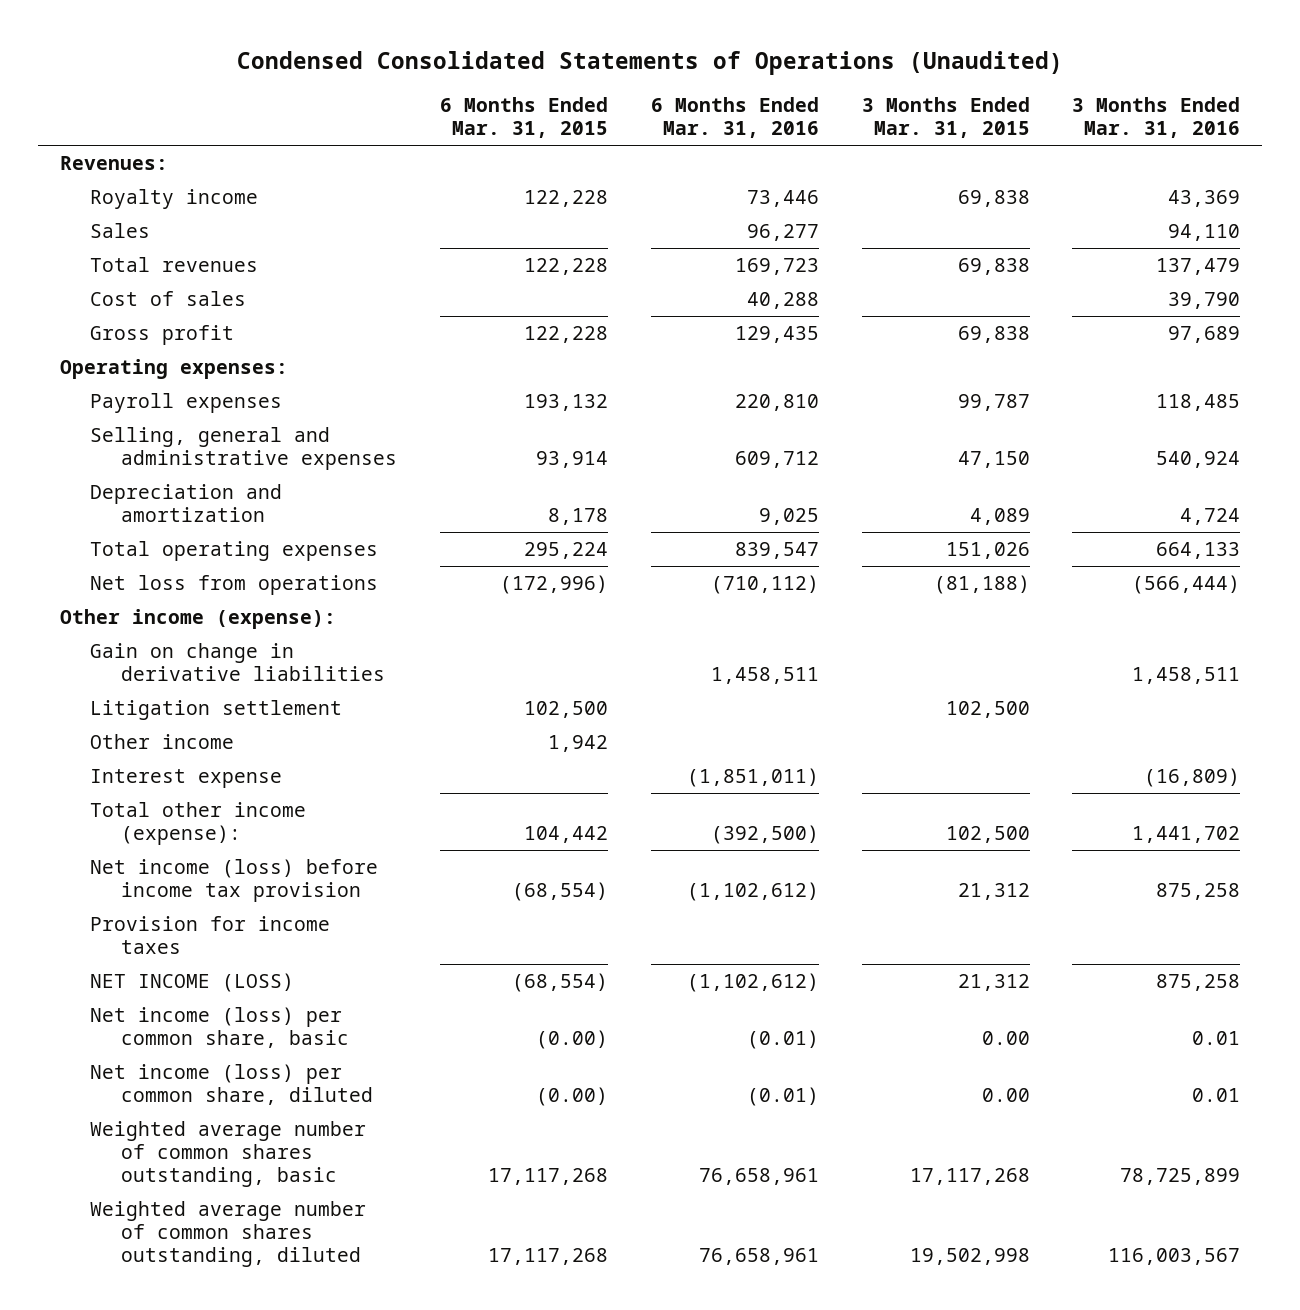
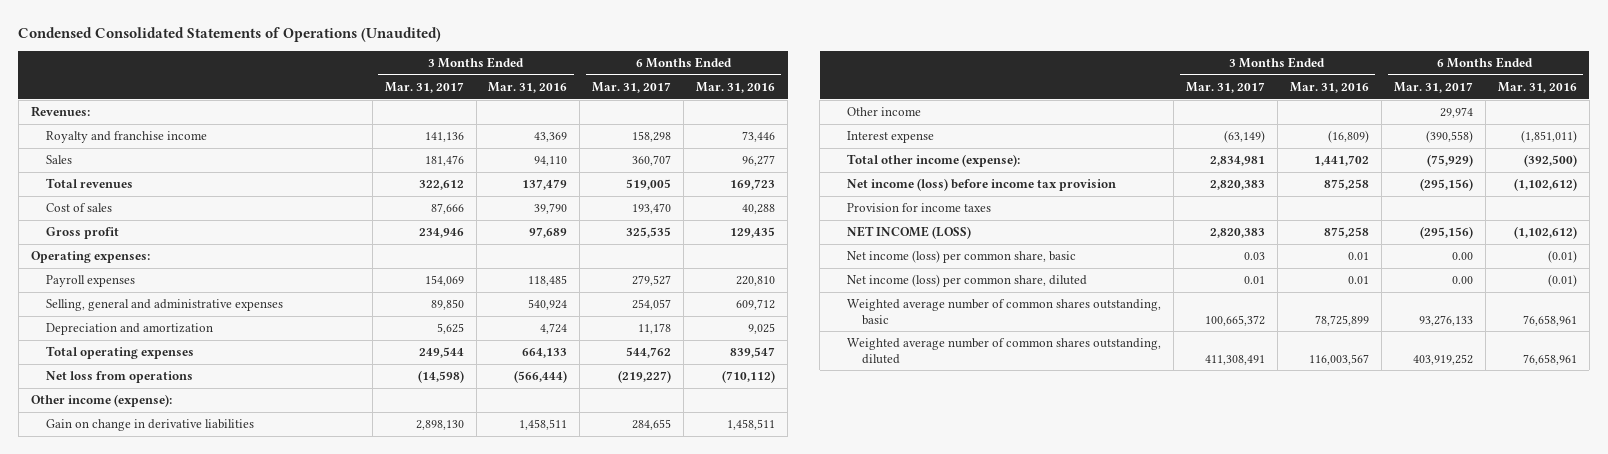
[439,97,608,139] 6 Months Ended Mar. 31, 2015 -> none
[861,97,1030,139] 3 Months Ended Mar. 31, 2015 -> none
none -> [384,81,464,93] Mar. 31, 2017
none -> [592,81,672,93] Mar. 31, 2017
[90,189,259,210] Royalty income -> [45,131,207,144] Royalty and franchise income
[90,700,343,721] Litigation settlement -> none

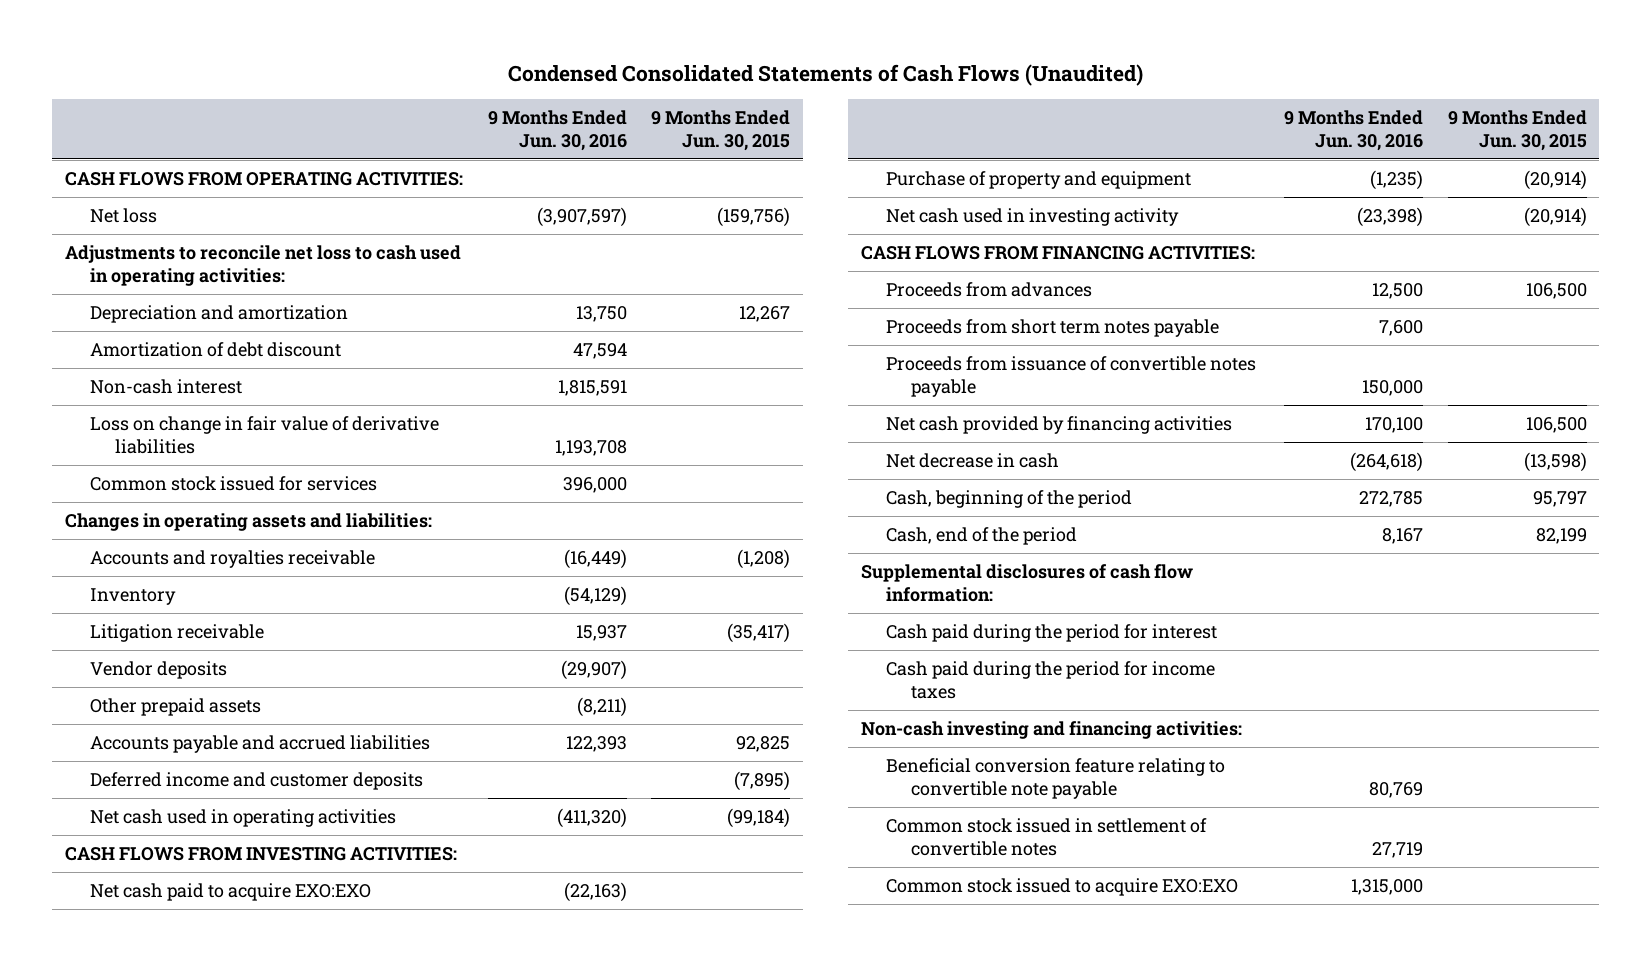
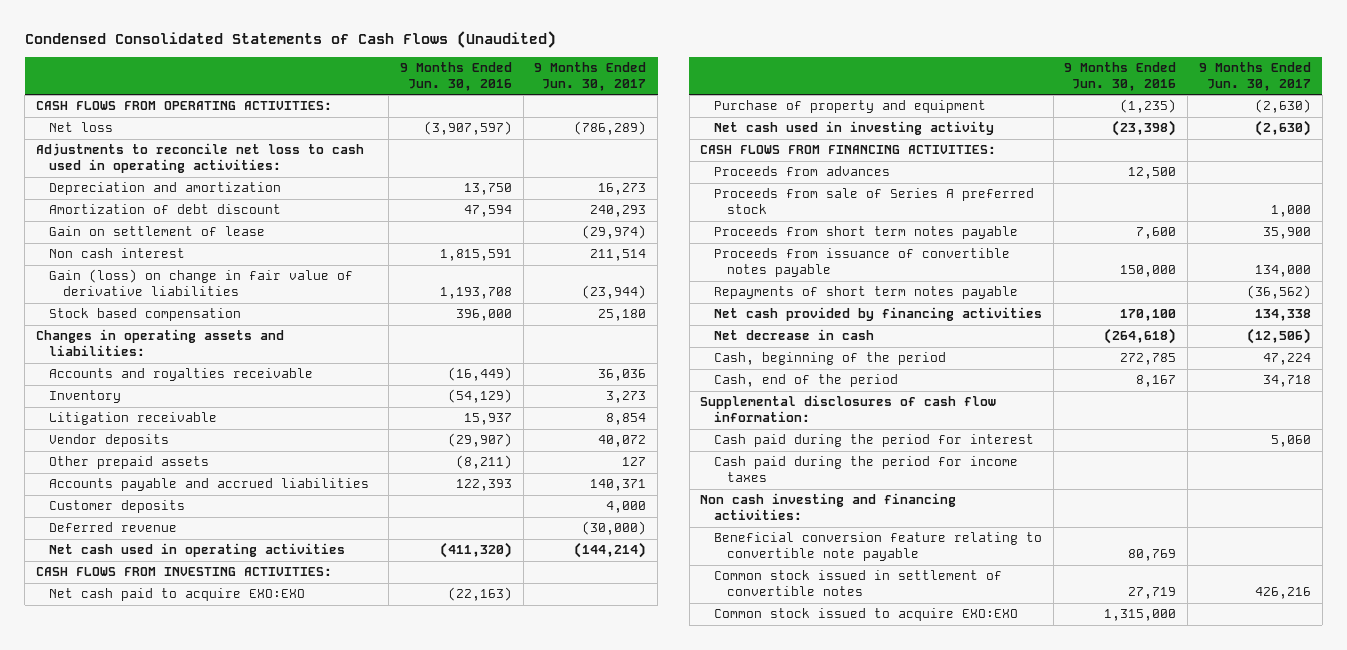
[651,109,791,152] 9 Months Ended Jun. 30, 2015 -> none
none -> [534,61,647,91] 9 Months Ended Jun. 30, 2017
none -> [49,226,266,237] Gain on settlement of lease
[89,378,242,394] Non-cash interest -> [49,248,186,259] Non cash interest
[89,415,439,455] Loss on change in fair value of derivative liabilities -> [49,269,354,296] Gain (loss) on change in fair value of derivative liabilities
[89,475,377,491] Common stock issued for services -> [49,308,242,322] Stock based compensation
[89,771,423,790] Deferred income and customer deposits -> none
none -> [49,500,186,514] Customer deposits
none -> [49,522,178,533] Deferred revenue
none -> [713,188,1034,214] Proceeds from sale of Series A preferred stock
none -> [713,286,1018,300] Repayments of short term notes payable
[860,720,1242,739] Non-cash investing and financing activities: -> [700,493,957,520] Non cash investing and financing activities:

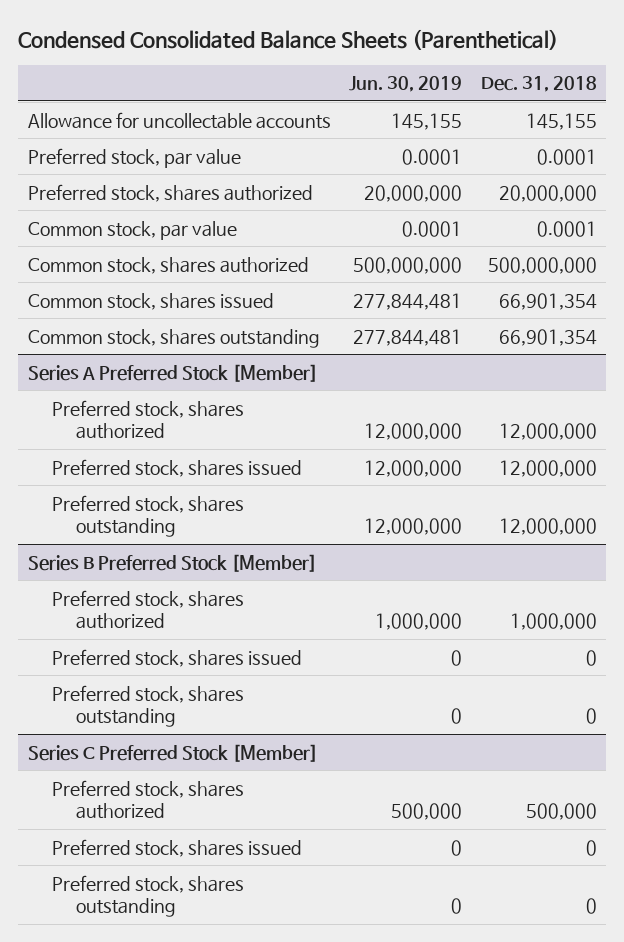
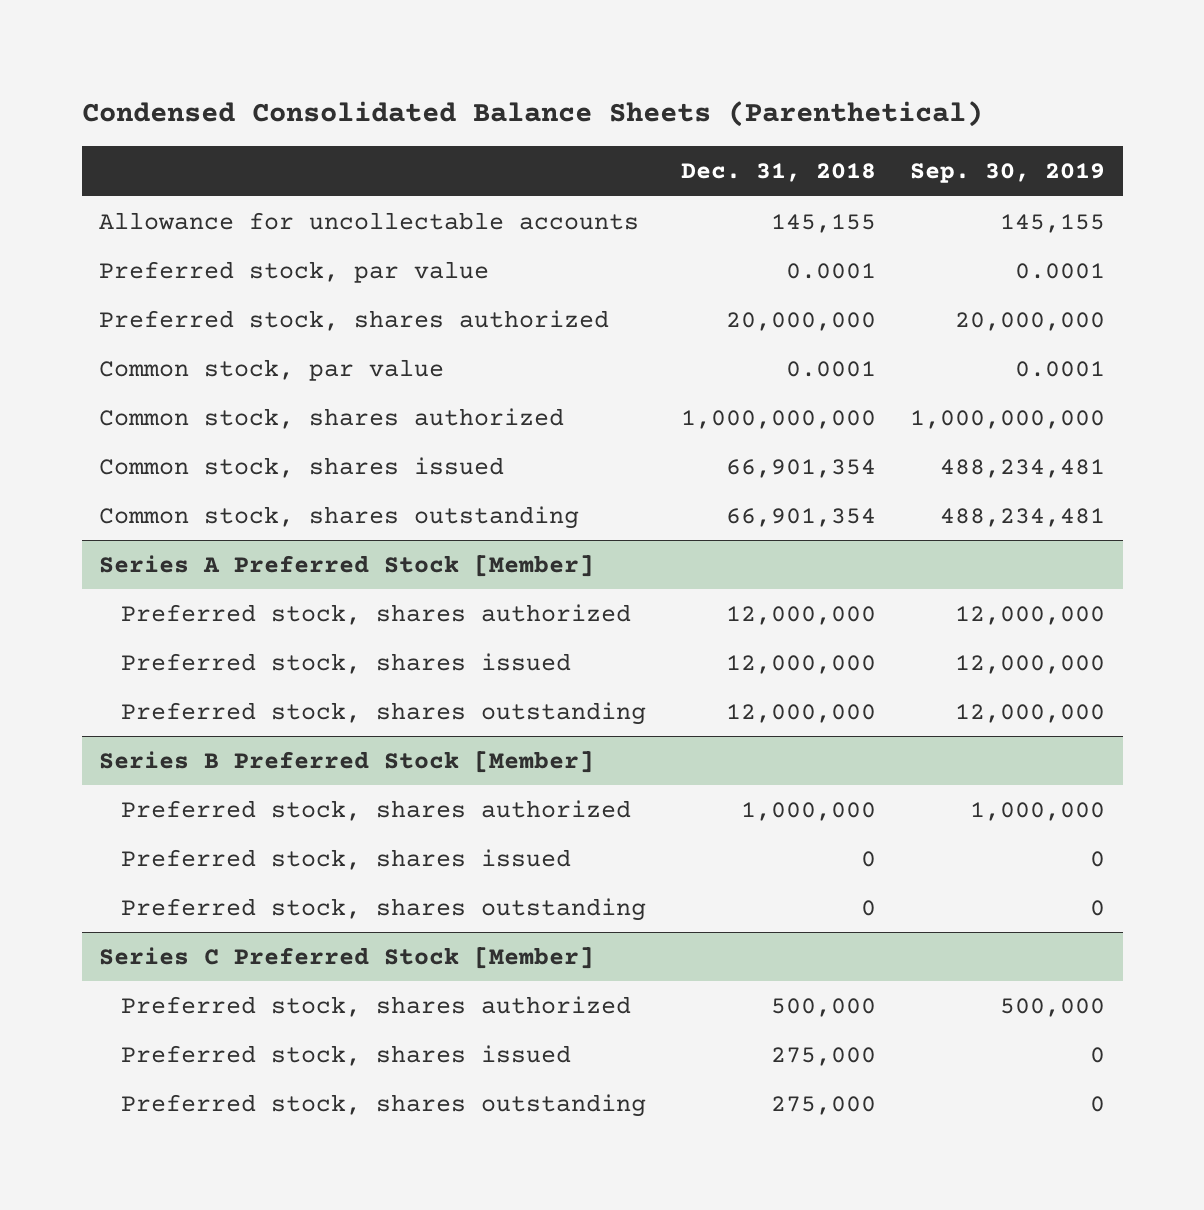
[349,76,463,93] Jun. 30, 2019 -> none
none -> [910,163,1106,184] Sep. 30, 2019
[487,256,597,274] 500,000,000 -> [680,409,876,429] 1,000,000,000
[585,839,597,856] 0 -> [770,1046,876,1066] 275,000
[585,898,597,915] 0 -> [770,1095,876,1115] 275,000

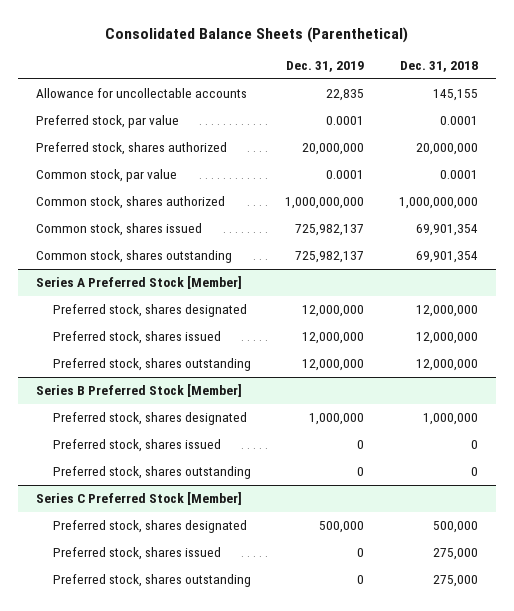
[81,101,983,128] Condensed Consolidated Balance Sheets (Parenthetical) -> [104,26,408,43] Consolidated Balance Sheets (Parenthetical)
[910,163,1106,184] Sep. 30, 2019 -> none
none -> [286,61,365,73] Dec. 31, 2019
[725,458,876,478] 66,901,354 -> [416,224,479,237] 69,901,354
[725,507,876,527] 66,901,354 -> [416,251,479,264] 69,901,354
[121,603,632,625] Preferred stock, shares authorized -> [52,304,247,318] Preferred stock, shares designated
[121,799,632,821] Preferred stock, shares authorized -> [52,412,247,426] Preferred stock, shares designated
[121,995,632,1017] Preferred stock, shares authorized -> [52,520,247,534] Preferred stock, shares designated

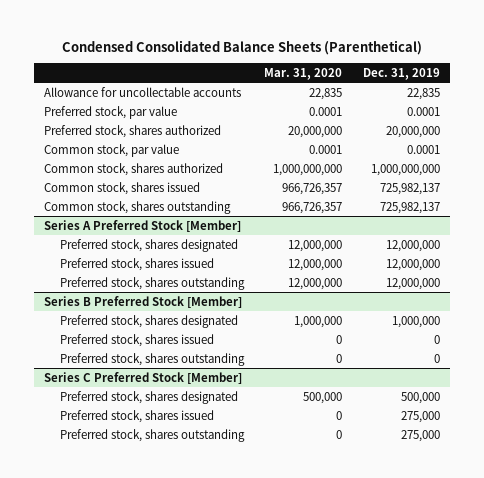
[104,26,408,43] Consolidated Balance Sheets (Parenthetical) -> [61,39,422,55] Condensed Consolidated Balance Sheets (Parenthetical)
[400,61,479,73] Dec. 31, 2018 -> none
none -> [264,67,343,80] Mar. 31, 2020
[357,548,365,558] 0 -> [400,410,440,423] 275,000
[357,575,365,585] 0 -> [400,429,440,442] 275,000

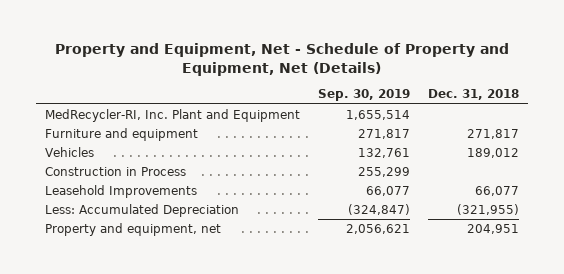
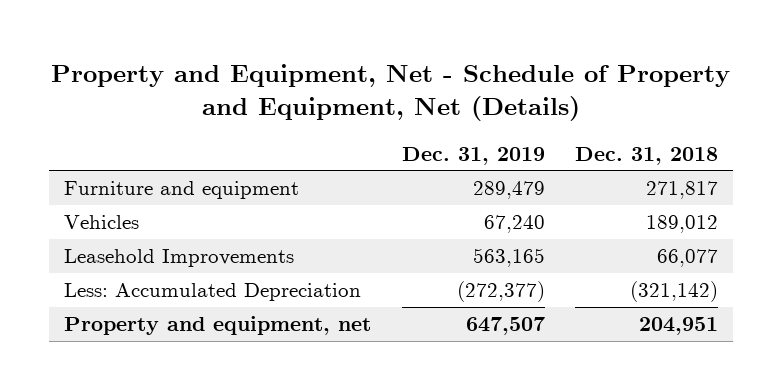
[317,89,410,102] Sep. 30, 2019 -> none
none -> [401,146,545,165] Dec. 31, 2019
[44,109,300,123] MedRecycler-RI, Inc. Plant and Equipment -> none
[44,167,186,177] Construction in Process -> none
[456,204,519,216] (321,955) -> [630,281,719,303] (321,142)

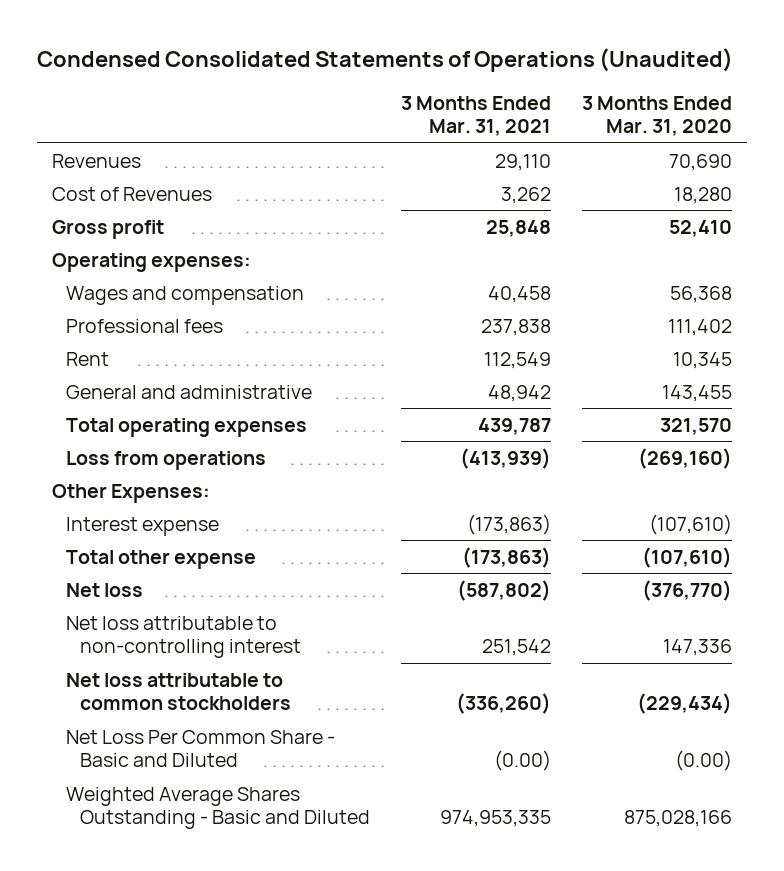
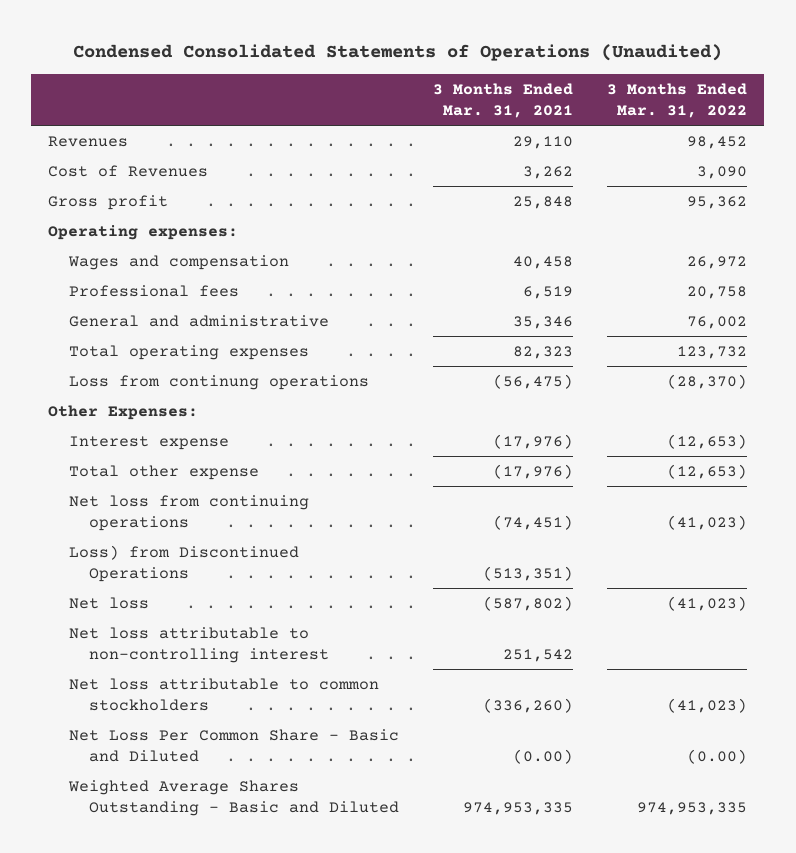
[581,95,732,136] 3 Months Ended Mar. 31, 2020 -> none
none -> [607,83,748,118] 3 Months Ended Mar. 31, 2022
[65,351,109,366] Rent -> none
[480,318,551,336] 237,838 -> [523,285,574,299] 6,519
[487,384,551,402] 48,942 -> [513,315,574,329] 35,346
[477,417,551,435] 439,787 -> [513,345,574,359] 82,323
[65,450,266,470] Loss from operations -> [68,374,369,390] Loss from continung operations
[459,447,551,469] (413,939) -> [493,373,574,389] (56,475)
[466,513,551,535] (173,863) -> [493,433,574,449] (17,976)
[461,546,551,568] (173,863) -> [493,463,574,479] (17,976)
none -> [68,494,309,531] Net loss from continuing operations
none -> [68,544,299,582] Loss) from Discontinued Operations

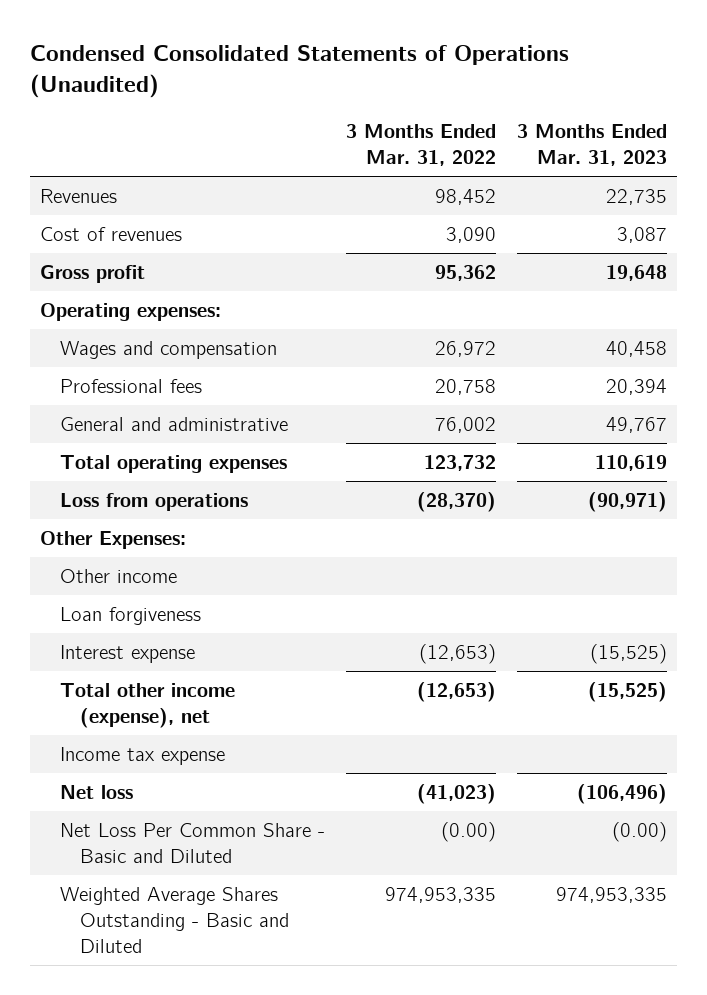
[433,83,574,118] 3 Months Ended Mar. 31, 2021 -> none
none -> [516,124,667,167] 3 Months Ended Mar. 31, 2023
[48,164,209,177] Cost of Revenues -> [40,226,183,241] Cost of revenues
[68,374,369,390] Loss from continung operations -> [60,492,249,511] Loss from operations
none -> [60,568,178,583] Other income
none -> [60,606,202,625] Loan forgiveness
[68,494,309,531] Net loss from continuing operations -> none
[68,544,299,582] Loss) from Discontinued Operations -> none
[68,464,259,480] Total other expense -> [60,682,236,729] Total other income (expense), net
none -> [60,746,226,765] Income tax expense
[68,626,330,663] Net loss attributable to non-controlling interest -> none
[68,677,379,711] Net loss attributable to common stockholders -> none

